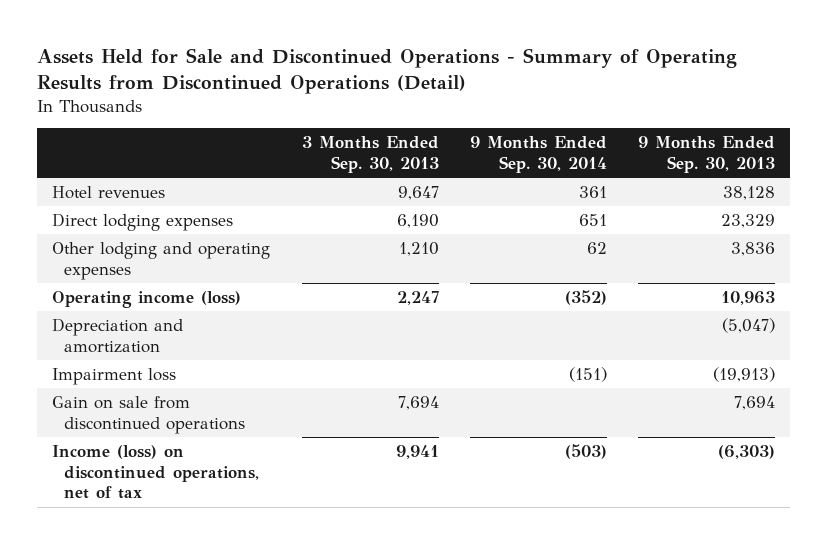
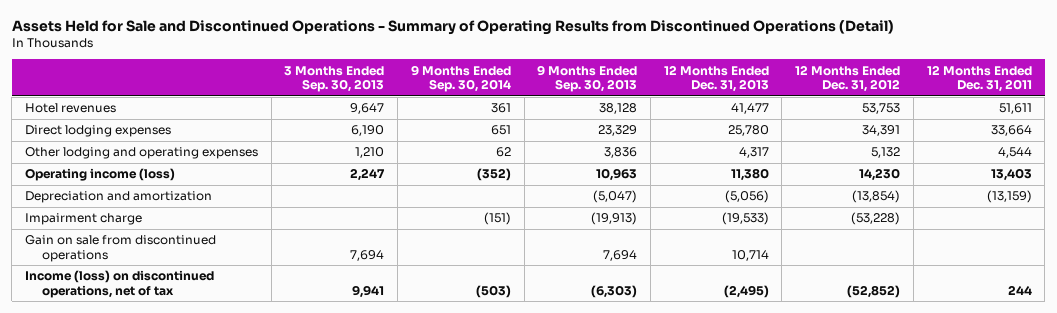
none -> [663,64,769,93] 12 Months Ended Dec. 31, 2013
none -> [795,64,901,93] 12 Months Ended Dec. 31, 2012
none -> [926,64,1032,93] 12 Months Ended Dec. 31, 2011
[52,368,177,386] Impairment loss -> [25,213,143,226] Impairment charge

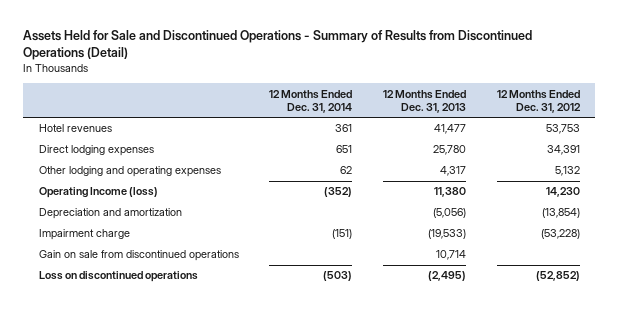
[11,19,894,35] Assets Held for Sale and Discontinued Operations - Summary of Operating Results from Discontinued Operations (Detail) -> [23,30,533,61] Assets Held for Sale and Discontinued Operations - Summary of Results from Discontinued Operations (Detail)
[284,65,385,93] 3 Months Ended Sep. 30, 2013 -> none
[410,64,511,93] 9 Months Ended Sep. 30, 2014 -> none
[537,64,638,93] 9 Months Ended Sep. 30, 2013 -> none
[926,64,1032,93] 12 Months Ended Dec. 31, 2011 -> none
none -> [269,89,353,113] 12 Months Ended Dec. 31, 2014
[25,168,176,182] Operating income (loss) -> [38,187,158,199] Operating Income (loss)
[25,270,215,298] Income (loss) on discontinued operations, net of tax -> [38,271,198,283] Loss on discontinued operations

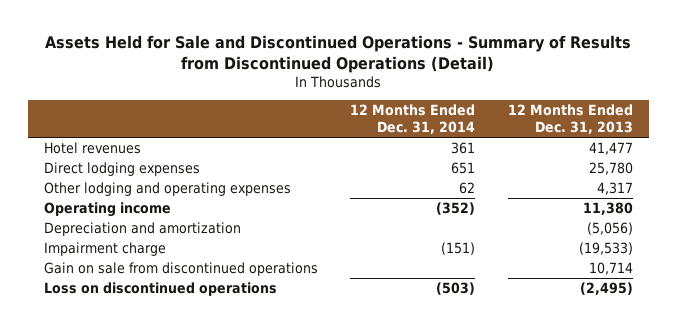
[496,89,581,113] 12 Months Ended Dec. 31, 2012 -> none
[38,187,158,199] Operating Income (loss) -> [43,201,171,217] Operating income

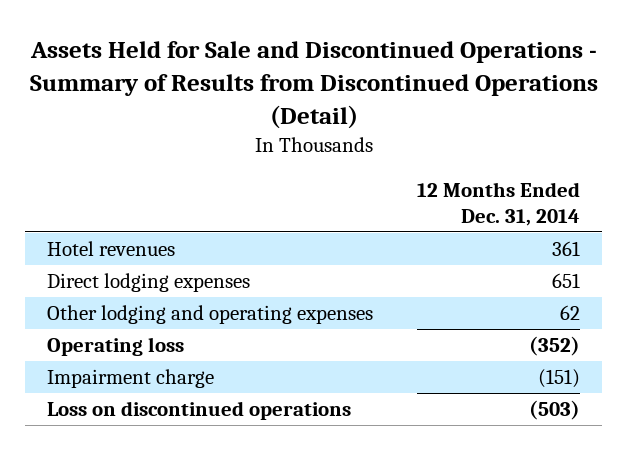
[507,104,633,134] 12 Months Ended Dec. 31, 2013 -> none
[43,221,241,236] Depreciation and amortization -> none
[43,201,171,217] Operating income -> [47,337,185,357] Operating loss
[43,261,318,276] Gain on sale from discontinued operations -> none

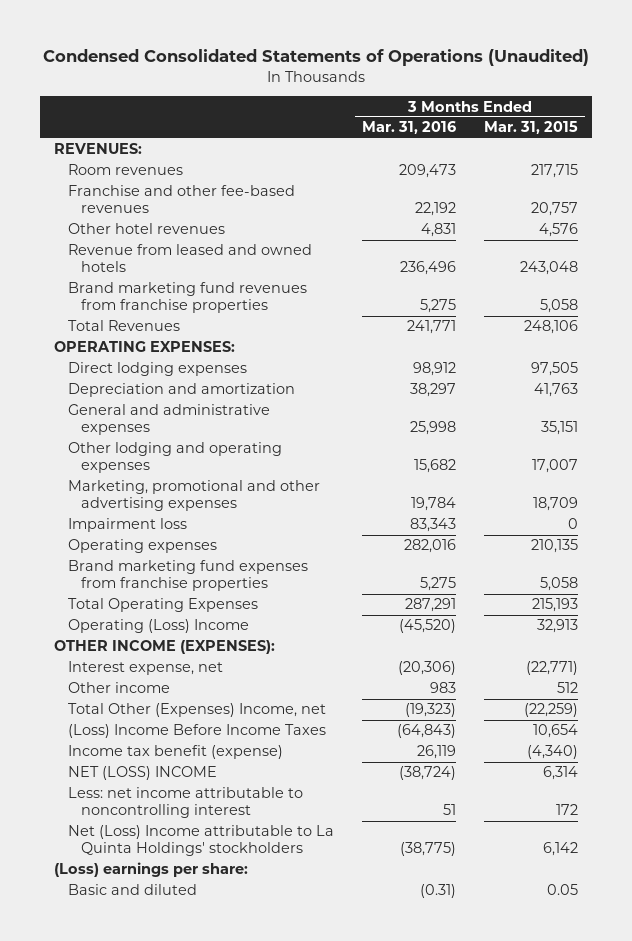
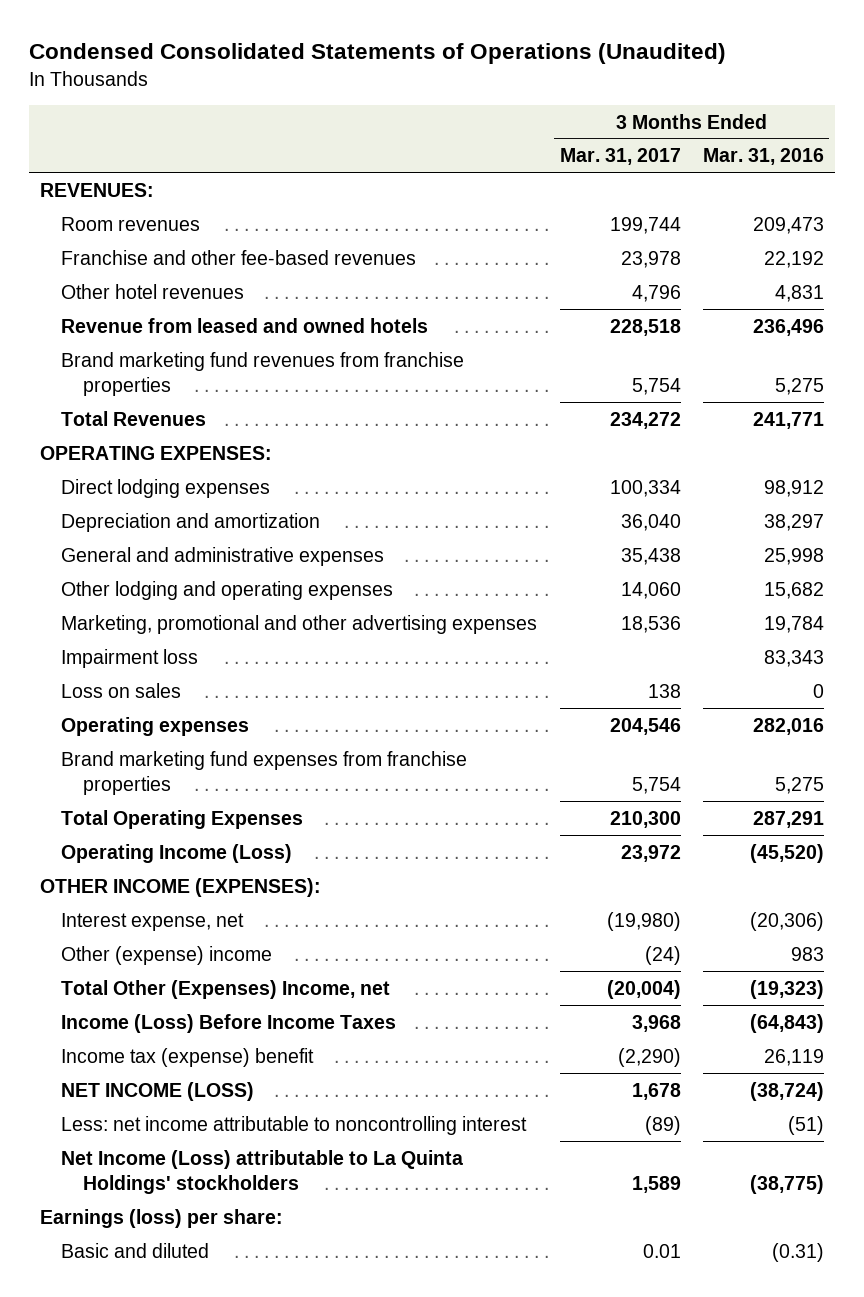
[484,121,579,135] Mar. 31, 2015 -> none
none -> [559,148,681,166] Mar. 31, 2017
none -> [61,682,182,698] Loss on sales
[67,619,249,634] Operating (Loss) Income -> [61,843,293,863] Operating Income (Loss)
[67,682,170,694] Other income -> [61,945,273,965] Other (expense) income
[67,724,326,739] (Loss) Income Before Income Taxes -> [61,1013,397,1033] Income (Loss) Before Income Taxes
[67,745,283,760] Income tax benefit (expense) -> [61,1047,315,1067] Income tax (expense) benefit
[67,766,217,781] NET (LOSS) INCOME -> [61,1081,255,1101] NET INCOME (LOSS)
[442,804,456,816] 51 -> [787,1115,824,1135] (51)
[67,825,334,857] Net (Loss) Income attributable to La Quinta Holdings' stockholders -> [61,1149,464,1194] Net Income (Loss) attributable to La Quinta Holdings' stockholders
[53,862,248,878] (Loss) earnings per share: -> [39,1208,283,1228] Earnings (loss) per share:

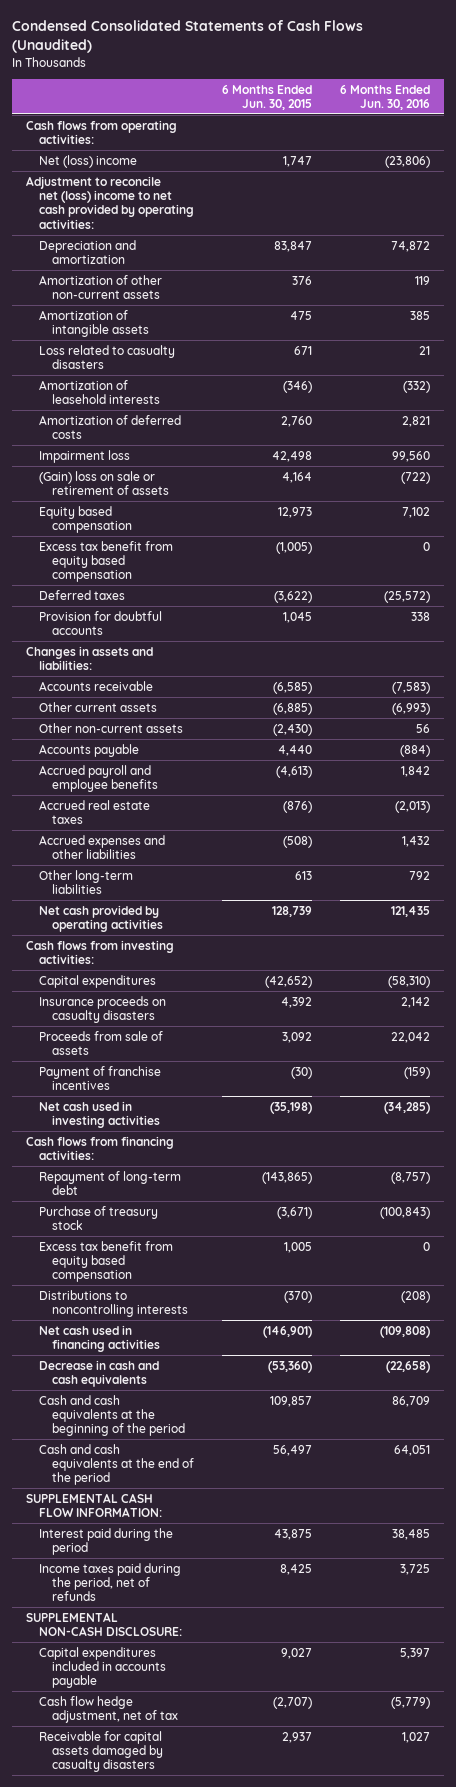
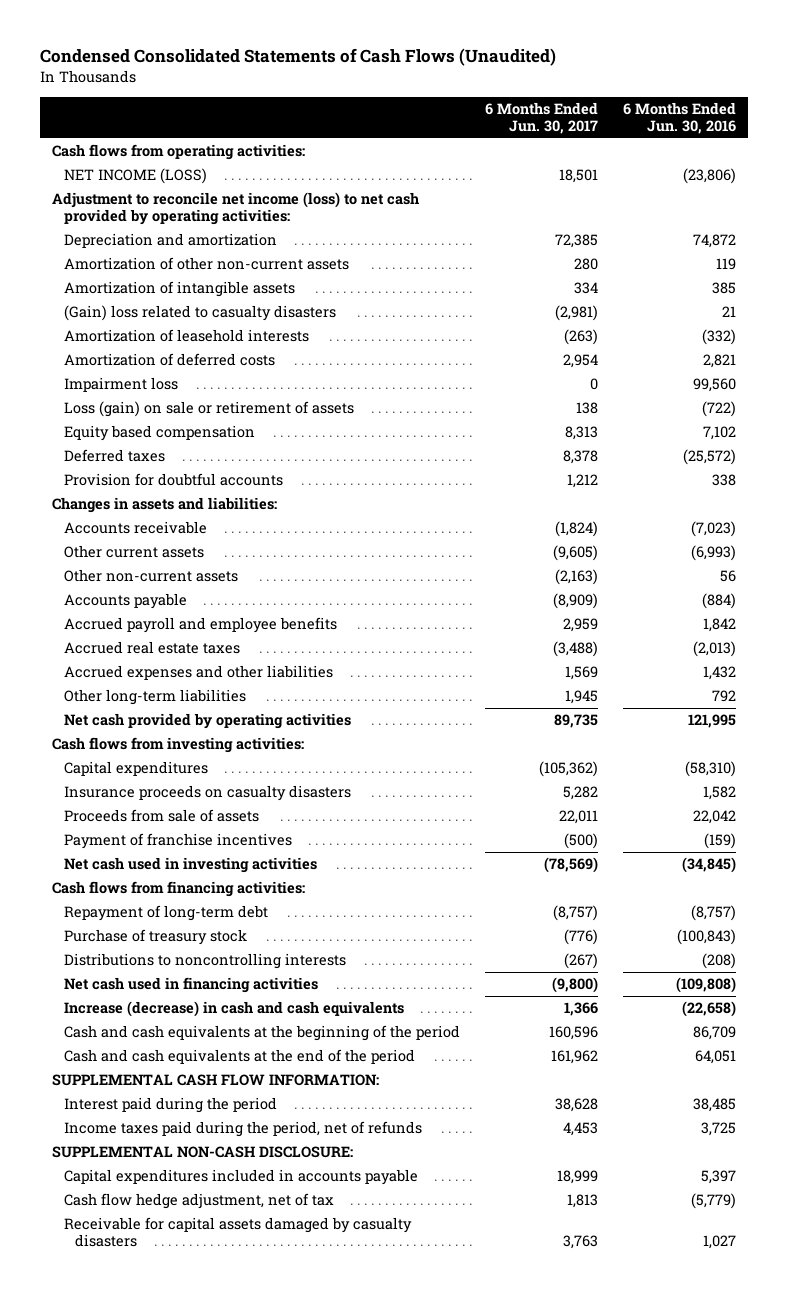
[221,84,312,110] 6 Months Ended Jun. 30, 2015 -> none
none -> [484,101,598,135] 6 Months Ended Jun. 30, 2017
[38,154,137,168] Net (loss) income -> [63,168,207,185] NET INCOME (LOSS)
[26,175,194,229] Adjustment to reconcile net (loss) income to net cash provided by operating activities: -> [52,192,420,226] Adjustment to reconcile net income (loss) to net cash provided by operating activities:
[38,344,175,369] Loss related to casualty disasters -> [63,305,336,322] (Gain) loss related to casualty disasters
[38,470,169,495] (Gain) loss on sale or retirement of assets -> [63,401,354,418] Loss (gain) on sale or retirement of assets
[38,540,173,583] Excess tax benefit from equity based compensation -> none
[391,681,430,694] (7,583) -> [690,521,736,538] (7,023)
[390,905,430,917] 121,435 -> [687,714,736,729] 121,995
[400,996,430,1008] 2,142 -> [702,786,736,801] 1,582
[383,1101,430,1114] (34,285) -> [681,857,736,874] (34,845)
[38,1240,173,1283] Excess tax benefit from equity based compensation -> none
[38,1359,159,1387] Decrease in cash and cash equivalents -> [63,1001,404,1018] Increase (decrease) in cash and cash equivalents

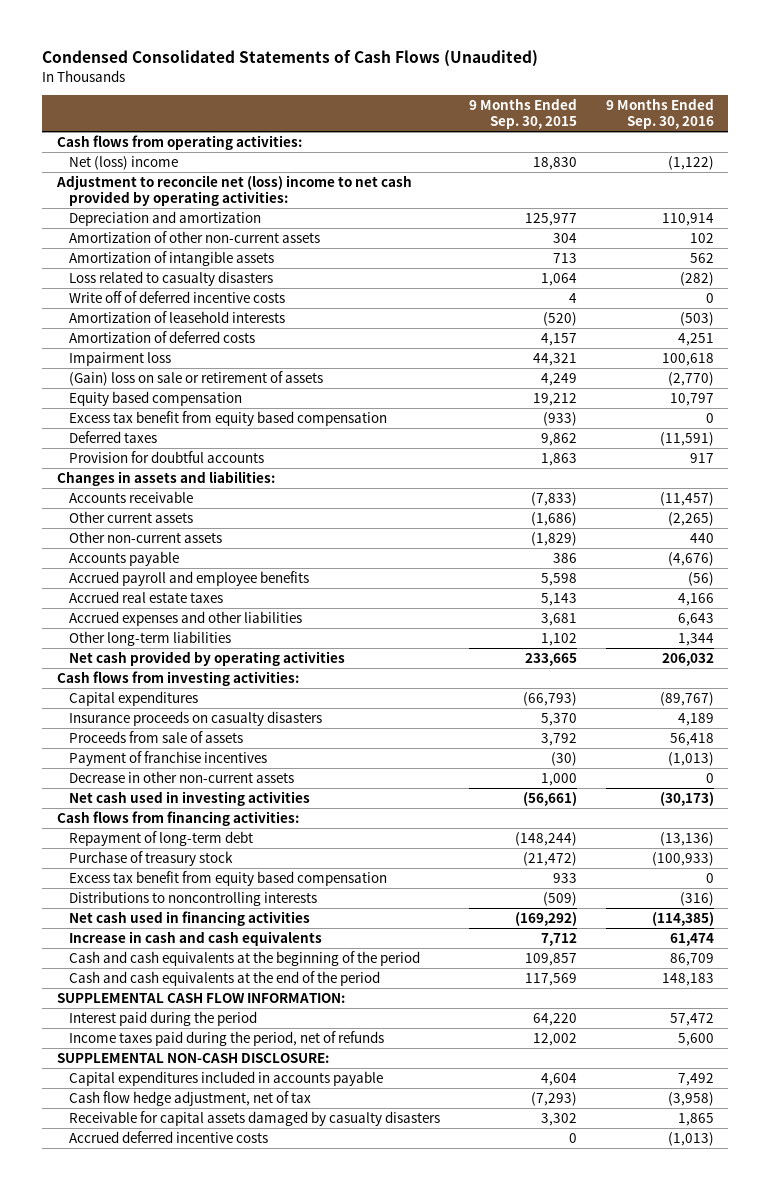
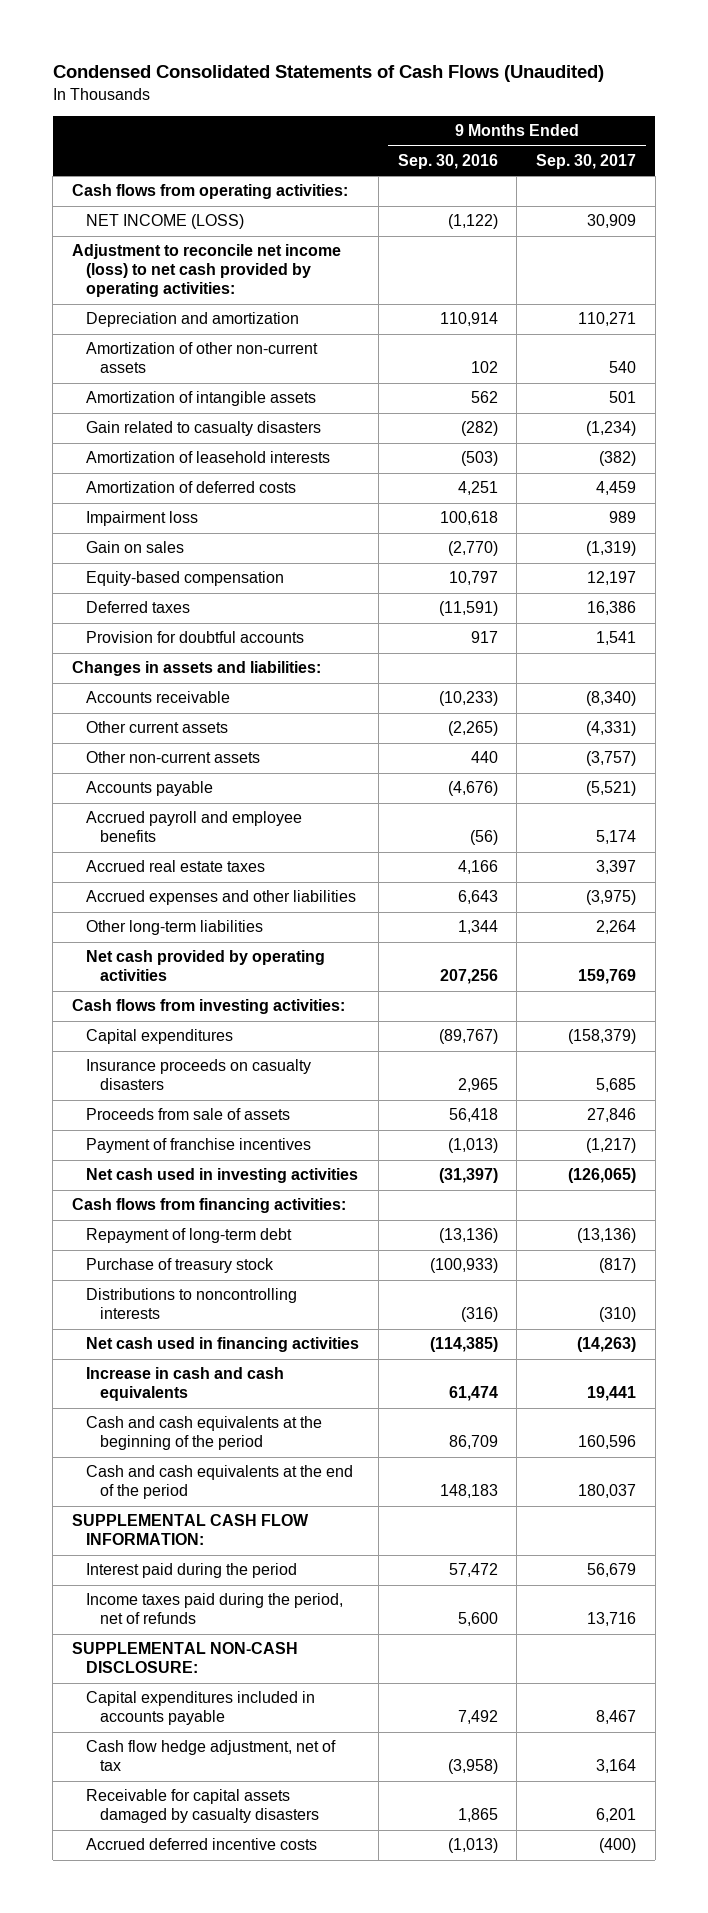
[468,98,577,130] 9 Months Ended Sep. 30, 2015 -> none
none -> [535,153,636,169] Sep. 30, 2017
[68,155,178,170] Net (loss) income -> [86,214,245,230] NET INCOME (LOSS)
[55,174,412,206] Adjustment to reconcile net (loss) income to net cash provided by operating activities: -> [71,244,341,298] Adjustment to reconcile net income (loss) to net cash provided by operating activities:
[68,290,285,303] Write off of deferred incentive costs -> none
[68,270,273,286] Loss related to casualty disasters -> [86,421,322,437] Gain related to casualty disasters
[68,410,387,426] Excess tax benefit from equity based compensation -> none
[68,370,323,386] (Gain) loss on sale or retirement of assets -> [86,541,185,554] Gain on sales
[68,390,242,406] Equity based compensation -> [86,571,285,587] Equity-based compensation
[659,491,714,506] (11,457) -> [438,691,498,707] (10,233)
[661,652,714,666] 206,032 -> [439,969,498,985] 207,256
[677,712,714,726] 4,189 -> [457,1078,498,1093] 2,965
[68,770,294,783] Decrease in other non-current assets -> none
[659,791,714,806] (30,173) -> [438,1168,498,1184] (31,397)
[68,870,387,886] Excess tax benefit from equity based compensation -> none

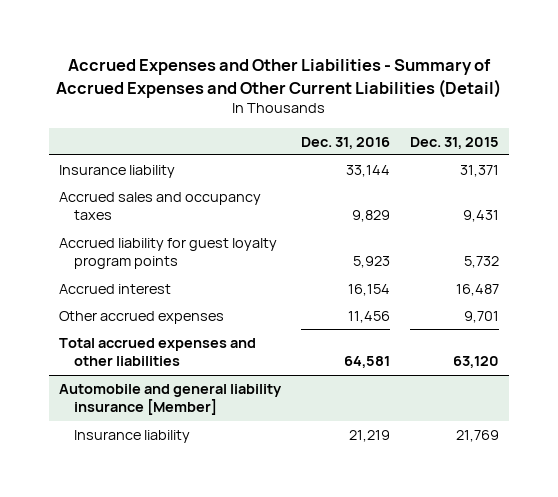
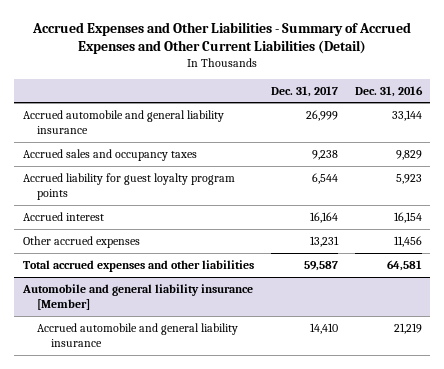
[409,136,499,149] Dec. 31, 2015 -> none
none -> [270,85,338,97] Dec. 31, 2017
[58,164,175,178] Insurance liability -> [22,109,224,134] Accrued automobile and general liability insurance
[73,429,190,443] Insurance liability -> [37,322,239,347] Accrued automobile and general liability insurance

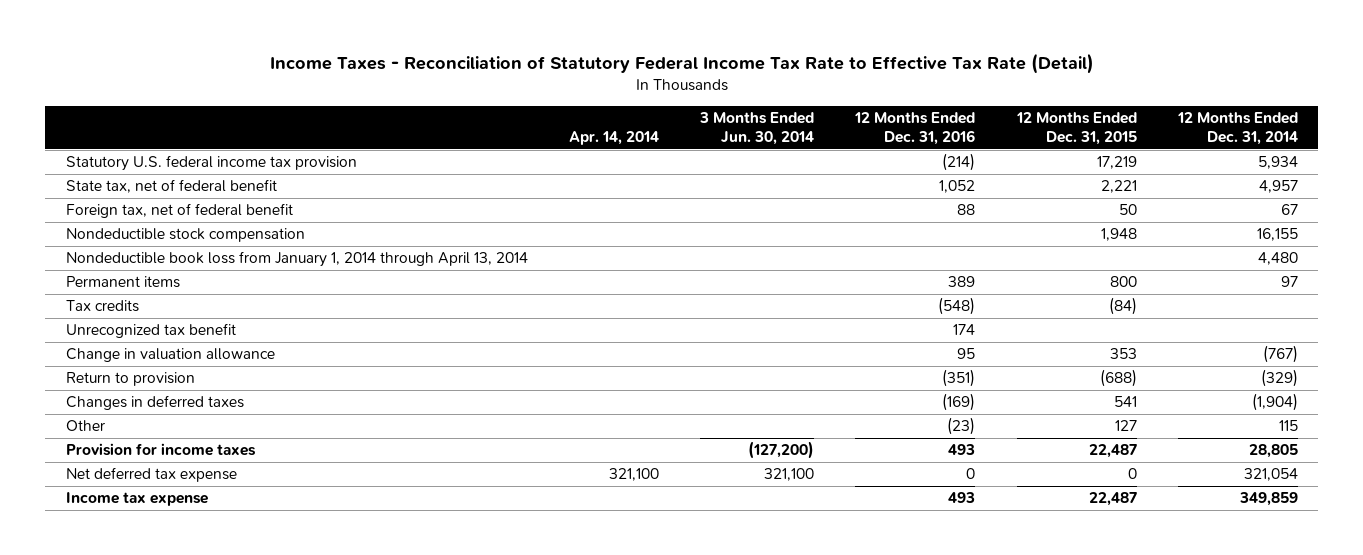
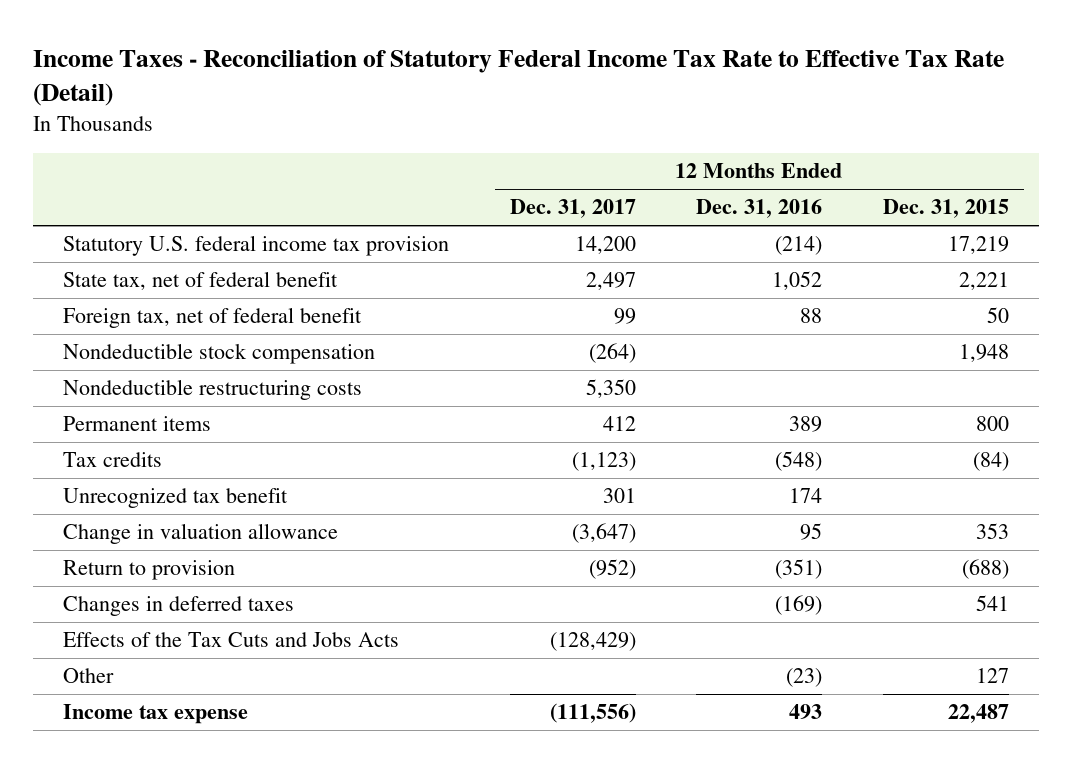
[568,131,659,146] Apr. 14, 2014 -> none
[699,112,815,146] 3 Months Ended Jun. 30, 2014 -> none
[1176,112,1298,146] 12 Months Ended Dec. 31, 2014 -> none
none -> [509,199,636,219] Dec. 31, 2017
[65,251,528,268] Nondeductible book loss from January 1, 2014 through April 13, 2014 -> none
none -> [63,379,363,401] Nondeductible restructuring costs
none -> [63,632,400,648] Effects of the Tax Cuts and Jobs Acts
[65,443,256,457] Provision for income taxes -> none
[65,467,237,483] Net deferred tax expense -> none

